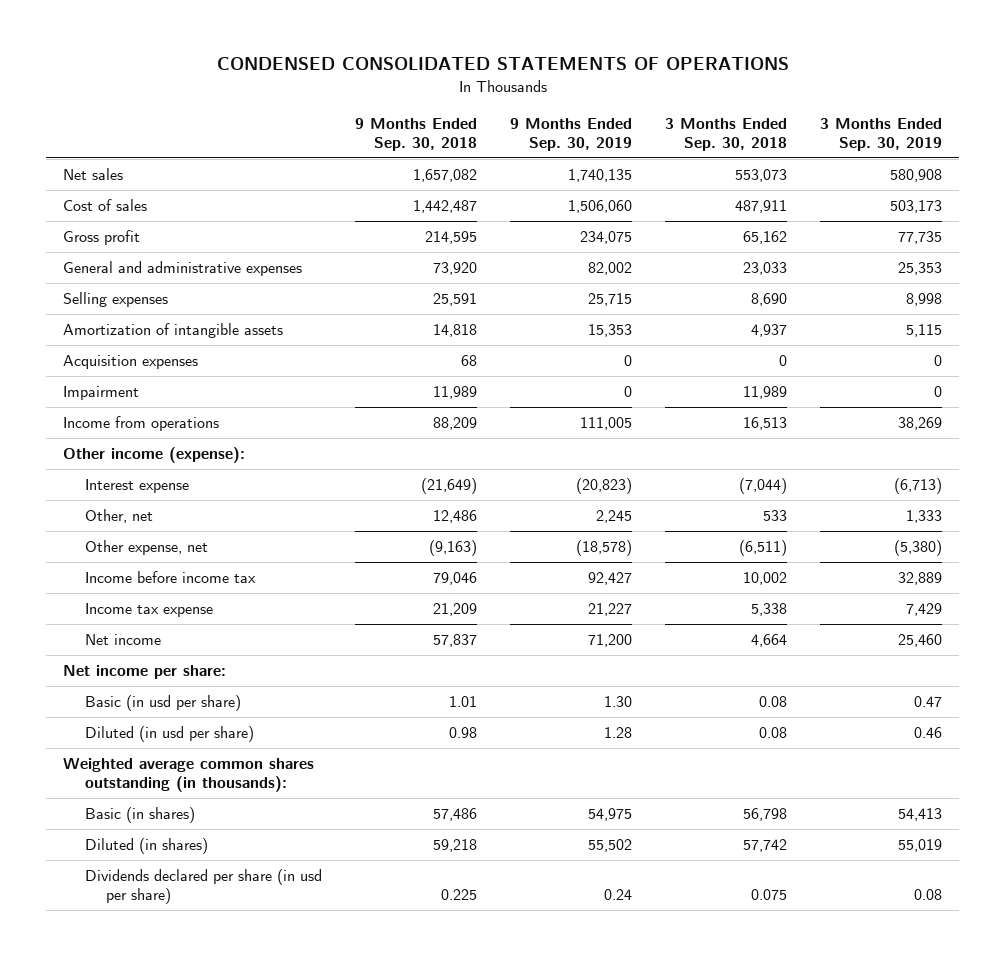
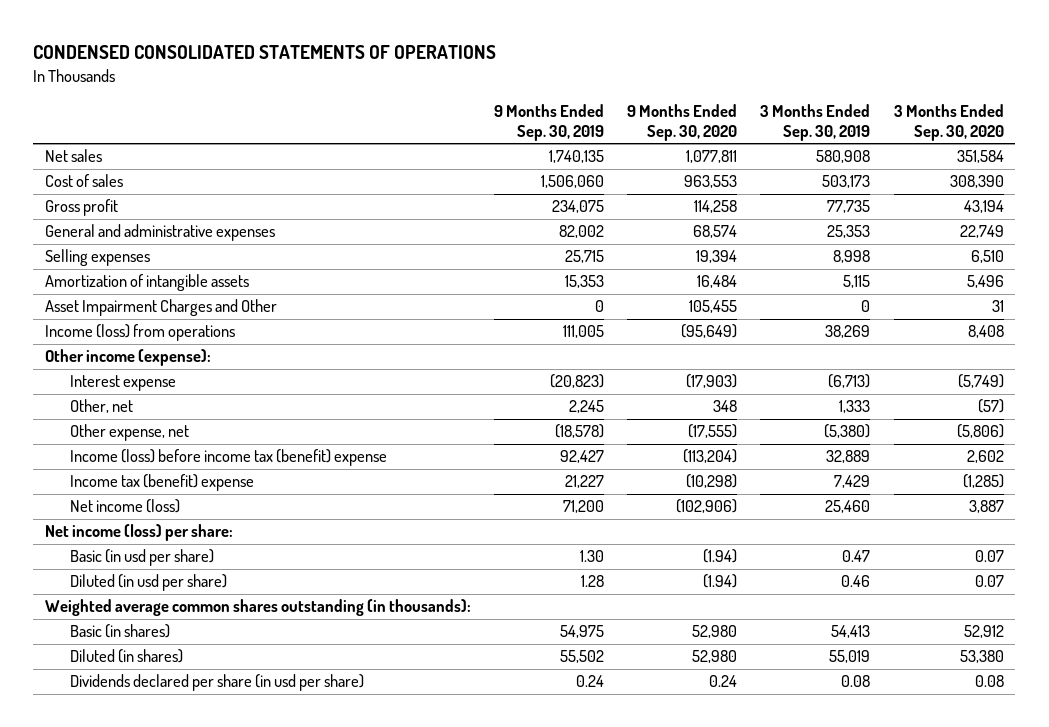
[354,117,477,151] 9 Months Ended Sep. 30, 2018 -> none
[665,117,788,151] 3 Months Ended Sep. 30, 2018 -> none
none -> [627,103,738,142] 9 Months Ended Sep. 30, 2020
none -> [893,103,1004,142] 3 Months Ended Sep. 30, 2020
[62,355,198,370] Acquisition expenses -> none
[62,386,139,401] Impairment -> none
none -> [44,299,277,317] Asset Impairment Charges and Other
[62,416,219,432] Income from operations -> [44,324,235,342] Income (loss) from operations
[84,571,256,584] Income before income tax -> [70,449,388,467] Income (loss) before income tax (benefit) expense
[84,603,213,618] Income tax expense -> [70,474,255,492] Income tax (benefit) expense
[84,634,161,646] Net income -> [70,499,181,514] Net income (loss)
[62,665,226,680] Net income per share: -> [44,524,233,542] Net income (loss) per share:

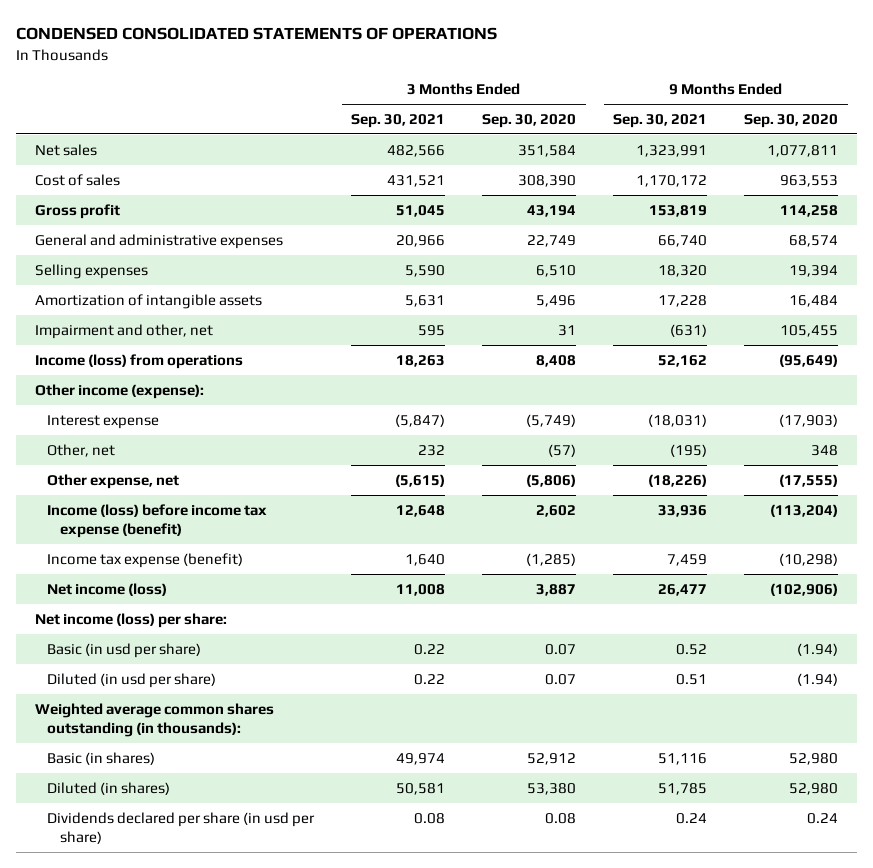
[494,103,605,142] 9 Months Ended Sep. 30, 2019 -> none
[760,103,871,142] 3 Months Ended Sep. 30, 2019 -> none
none -> [351,113,446,128] Sep. 30, 2021
none -> [613,113,708,128] Sep. 30, 2021
[44,299,277,317] Asset Impairment Charges and Other -> [34,323,213,339] Impairment and other, net
[70,449,388,467] Income (loss) before income tax (benefit) expense -> [47,503,268,539] Income (loss) before income tax expense (benefit)
[70,474,255,492] Income tax (benefit) expense -> [47,552,244,568] Income tax expense (benefit)

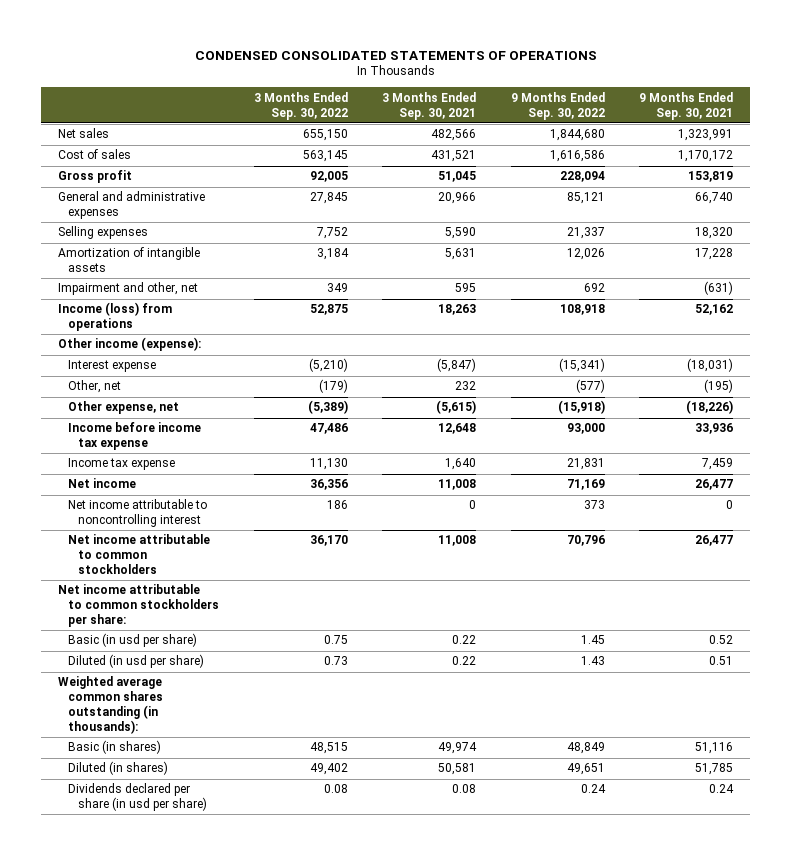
[482,113,577,128] Sep. 30, 2020 -> none
[744,113,839,128] Sep. 30, 2020 -> none
none -> [253,91,348,120] 3 Months Ended Sep. 30, 2022
none -> [510,91,605,120] 9 Months Ended Sep. 30, 2022
[47,503,268,539] Income (loss) before income tax expense (benefit) -> [68,422,202,451] Income before income tax expense
[47,552,244,568] Income tax expense (benefit) -> [68,458,176,471] Income tax expense
none -> [68,478,137,489] Net income
none -> [68,499,208,528] Net income attributable to noncontrolling interest
[47,582,168,596] Net income (loss) -> [68,534,211,575] Net income attributable to common stockholders
[34,612,227,628] Net income (loss) per share: -> [58,584,220,628] Net income attributable to common stockholders per share:

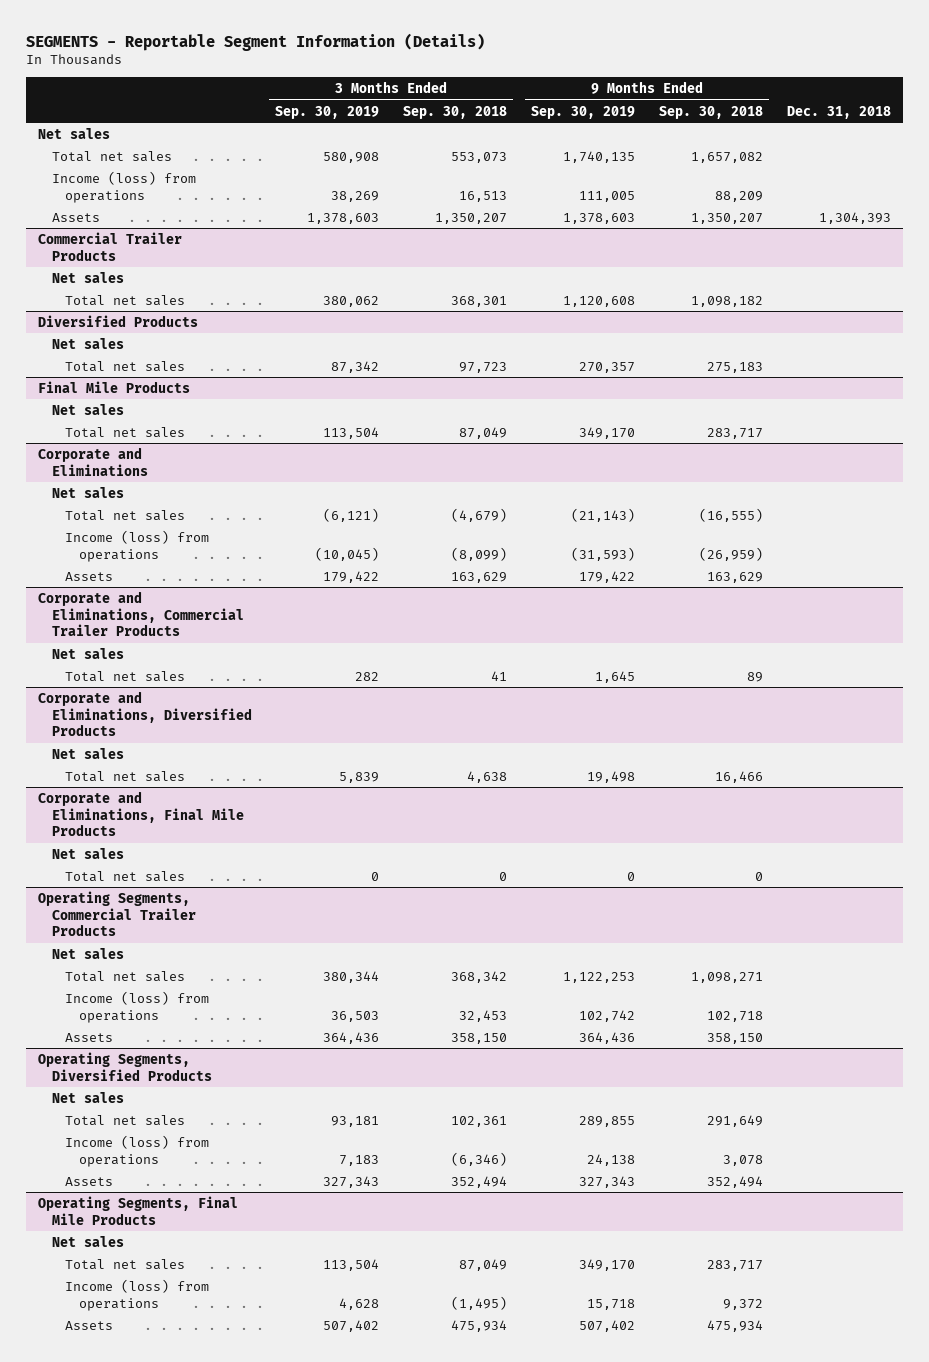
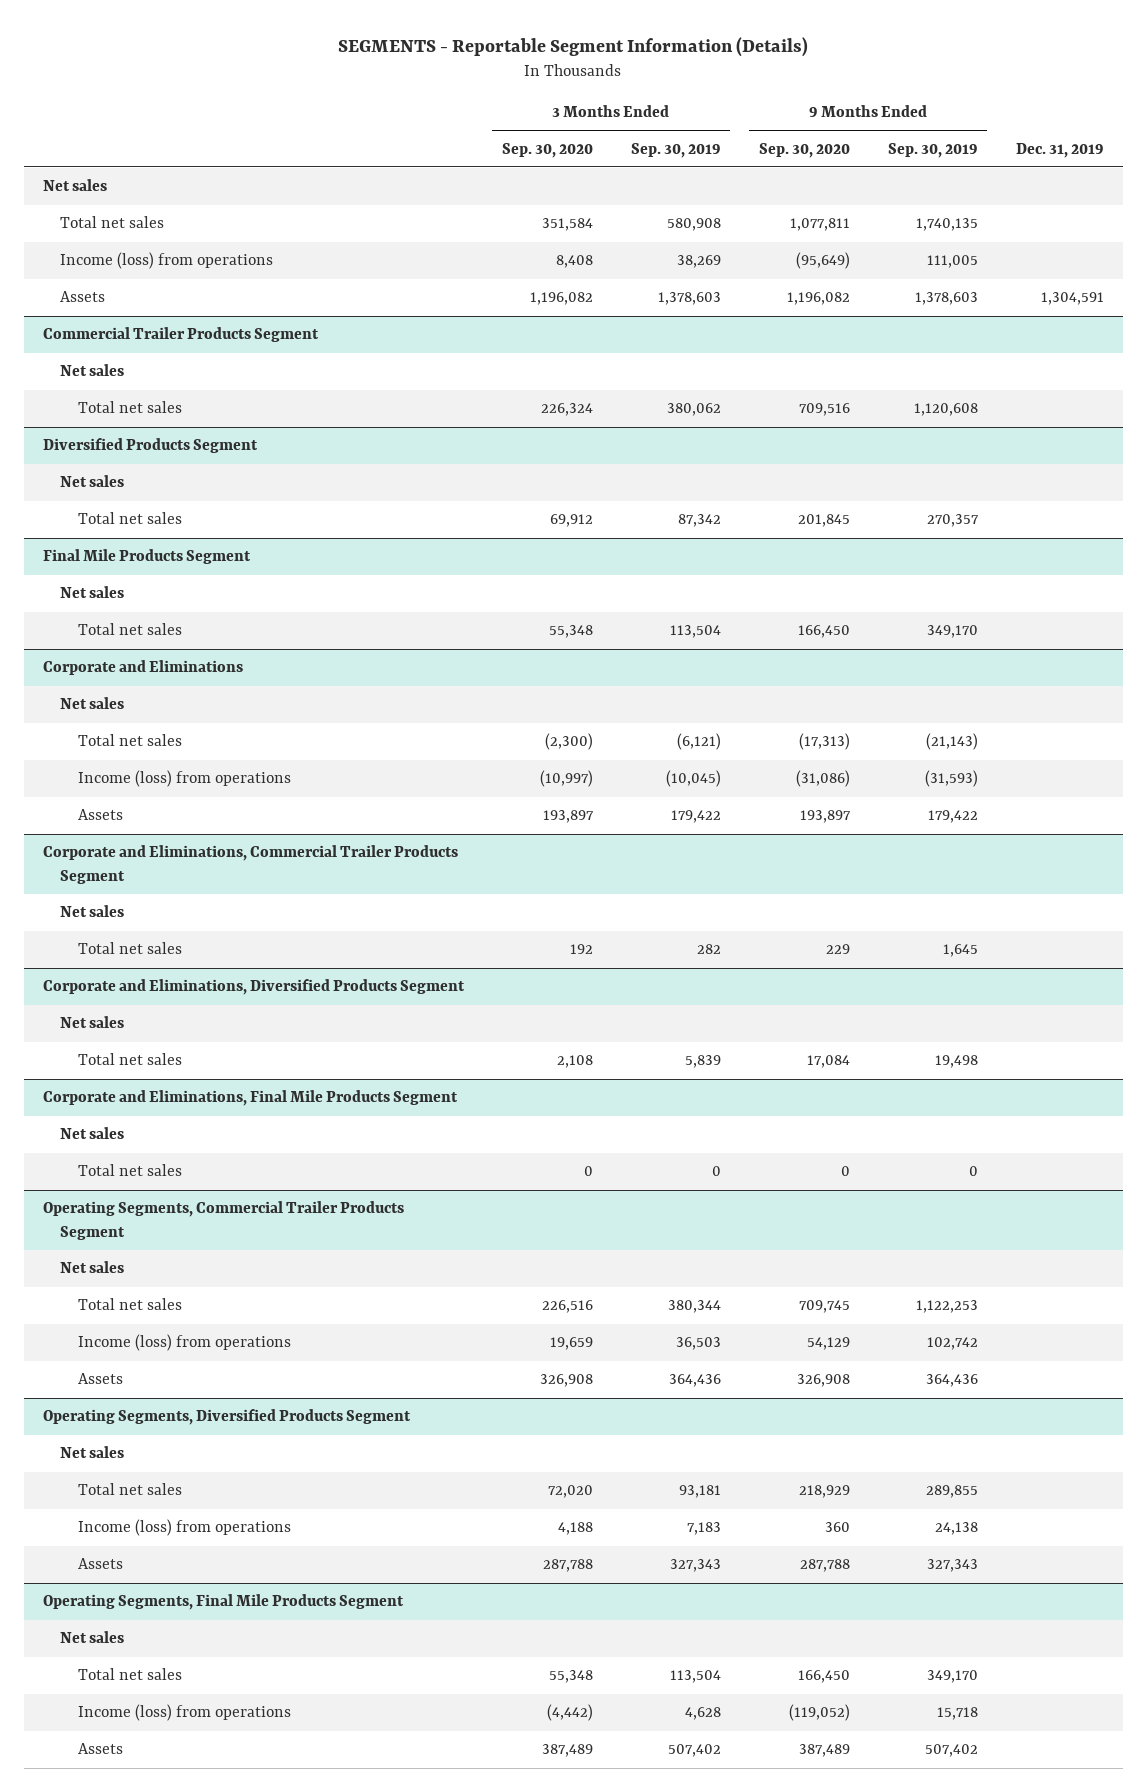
[403,105,508,119] Sep. 30, 2018 -> none
[659,105,764,119] Sep. 30, 2018 -> none
[787,105,892,119] Dec. 31, 2018 -> none
none -> [501,142,593,158] Sep. 30, 2020
none -> [758,142,850,158] Sep. 30, 2020
none -> [1015,142,1104,158] Dec. 31, 2019
[38,231,183,261] Commercial Trailer Products -> [42,327,319,343] Commercial Trailer Products Segment
[38,314,199,327] Diversified Products -> [42,438,258,454] Diversified Products Segment
[38,380,191,393] Final Mile Products -> [42,549,251,565] Final Mile Products Segment
[38,590,244,637] Corporate and Eliminations, Commercial Trailer Products -> [42,845,458,884] Corporate and Eliminations, Commercial Trailer Products Segment
[38,690,252,737] Corporate and Eliminations, Diversified Products -> [42,979,465,996] Corporate and Eliminations, Diversified Products Segment
[38,790,244,837] Corporate and Eliminations, Final Mile Products -> [42,1090,458,1107] Corporate and Eliminations, Final Mile Products Segment
[38,890,196,937] Operating Segments, Commercial Trailer Products -> [42,1201,404,1240] Operating Segments, Commercial Trailer Products Segment
[38,1051,212,1081] Operating Segments, Diversified Products -> [42,1409,411,1426] Operating Segments, Diversified Products Segment
[38,1195,239,1225] Operating Segments, Final Mile Products -> [42,1594,404,1611] Operating Segments, Final Mile Products Segment

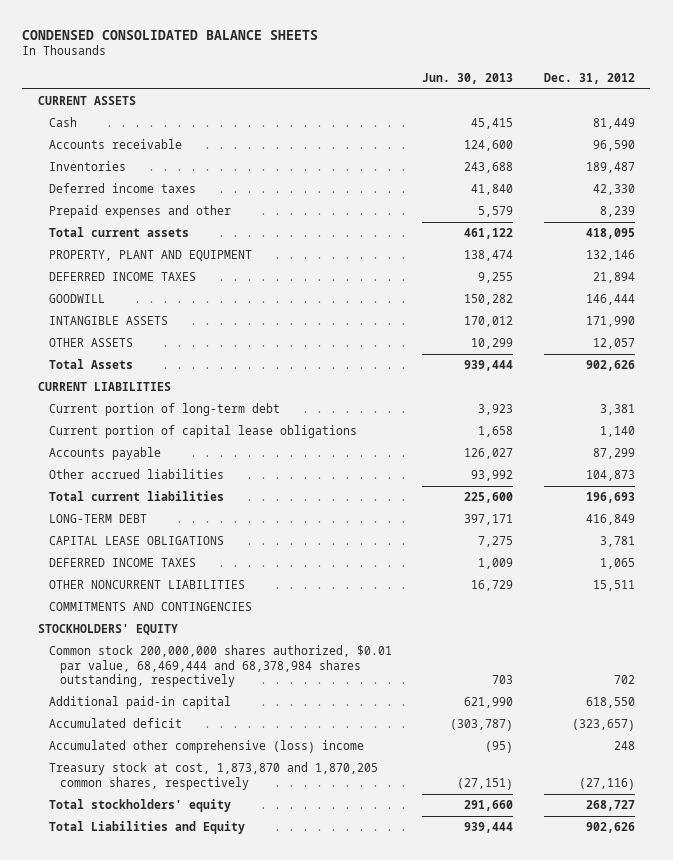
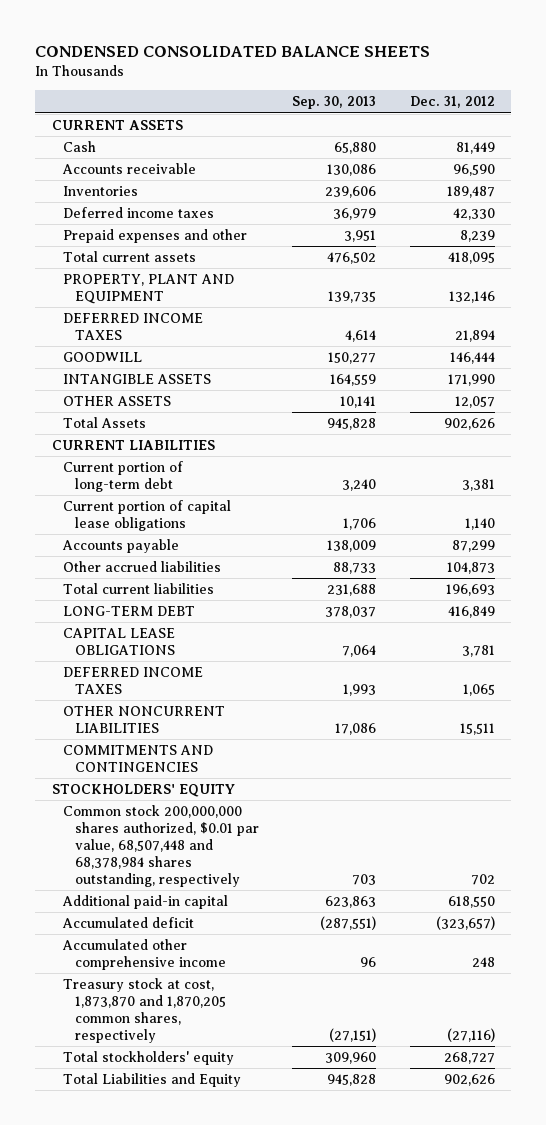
[422,72,514,84] Jun. 30, 2013 -> none
none -> [292,96,377,110] Sep. 30, 2013
[48,645,392,688] Common stock 200,000,000 shares authorized, $0.01 par value, 68,469,444 and 68,378,984 shares outstanding, respectively -> [63,804,259,887] Common stock 200,000,000 shares authorized, $0.01 par value, 68,507,448 and 68,378,984 shares outstanding, respectively
[48,740,364,754] Accumulated other comprehensive (loss) income -> [62,938,226,970] Accumulated other comprehensive income

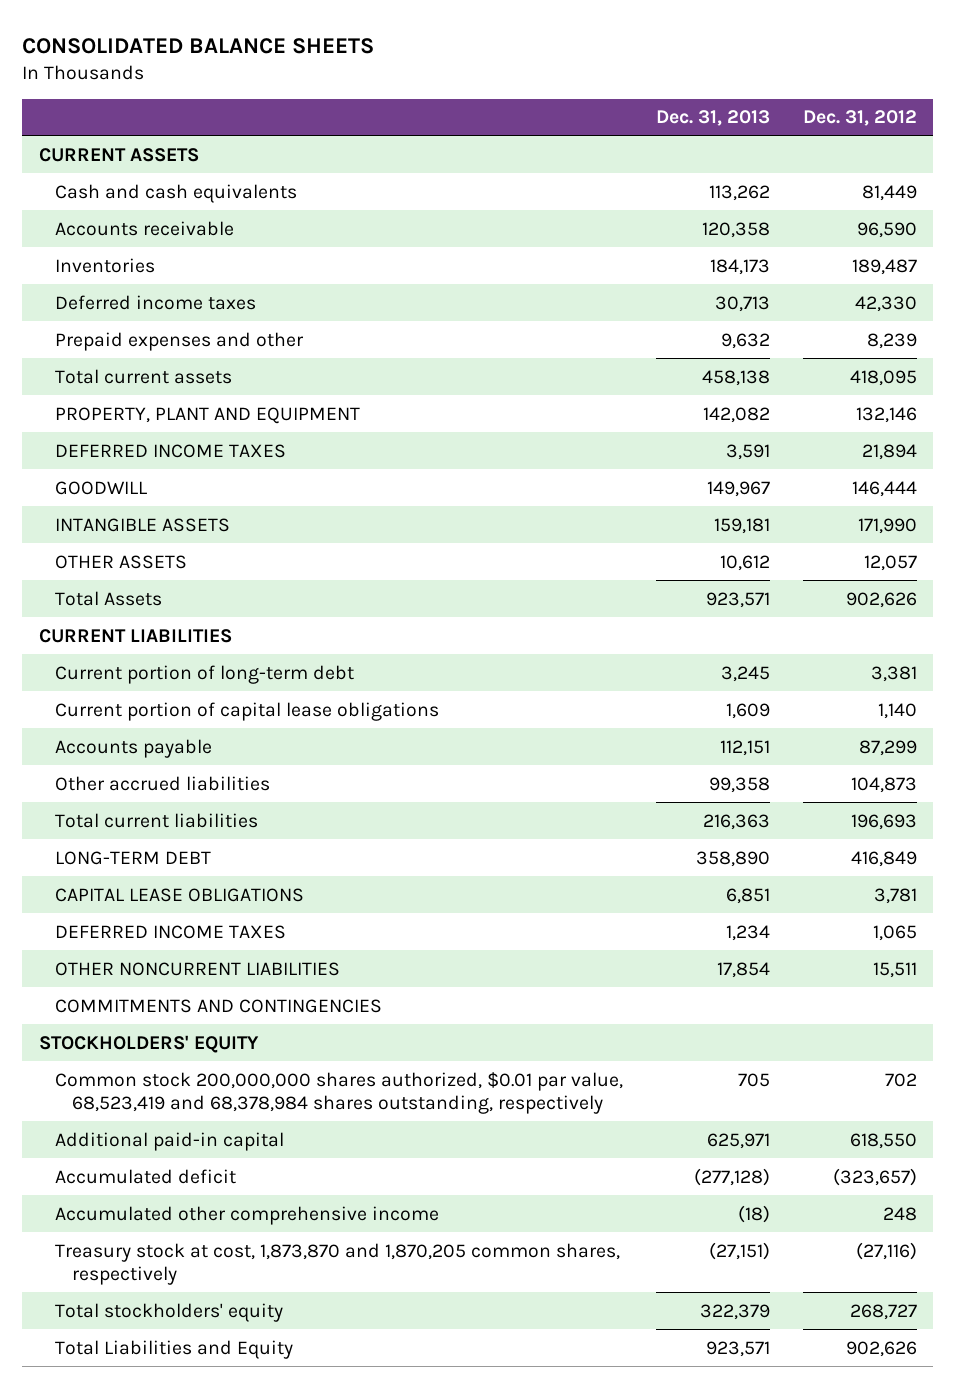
[34,45,430,57] CONDENSED CONSOLIDATED BALANCE SHEETS -> [22,37,375,54] CONSOLIDATED BALANCE SHEETS
[292,96,377,110] Sep. 30, 2013 -> none
none -> [655,110,770,127] Dec. 31, 2013
[63,140,97,152] Cash -> [55,183,298,203] Cash and cash equivalents
[63,804,259,887] Common stock 200,000,000 shares authorized, $0.01 par value, 68,507,448 and 68,378,984 shares outstanding, respectively -> [55,1071,624,1114] Common stock 200,000,000 shares authorized, $0.01 par value, 68,523,419 and 68,378,984 shares outstanding, respectively

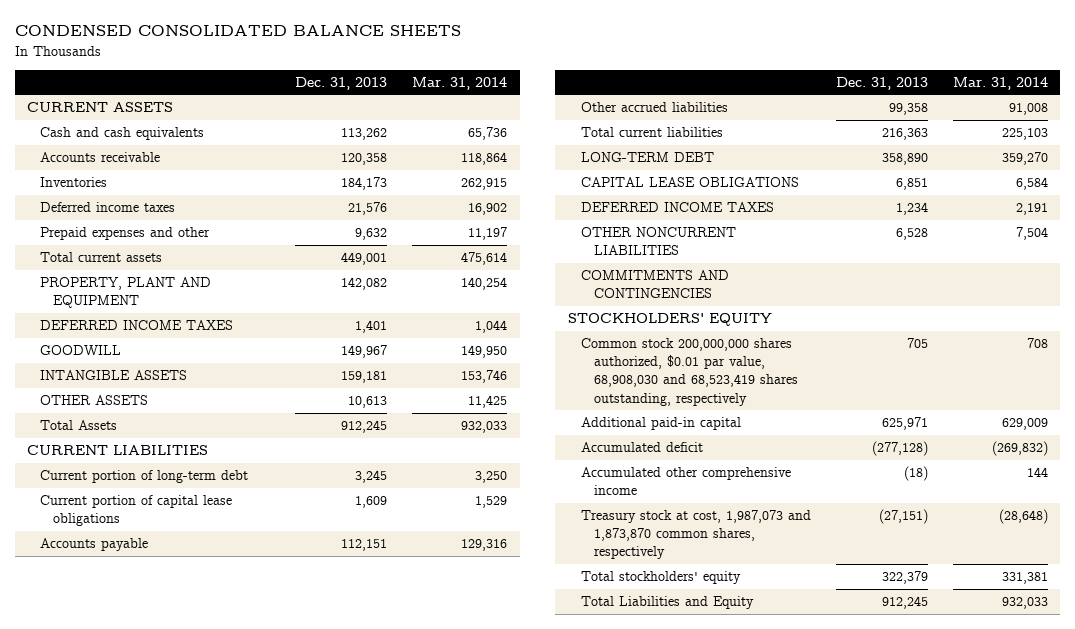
[22,37,375,54] CONSOLIDATED BALANCE SHEETS -> [14,25,461,37] CONDENSED CONSOLIDATED BALANCE SHEETS
[802,110,917,127] Dec. 31, 2012 -> none
none -> [412,76,508,90] Mar. 31, 2014
[714,295,770,312] 30,713 -> [348,202,388,216] 21,576
[701,369,770,386] 458,138 -> [341,252,388,266] 449,001
[725,443,770,460] 3,591 -> [355,320,388,334] 1,401
[719,554,770,571] 10,612 -> [348,396,388,409] 10,613
[705,591,770,608] 923,571 -> [341,420,388,434] 912,245
[716,961,770,978] 17,854 -> [895,228,928,241] 6,528
[55,1071,624,1114] Common stock 200,000,000 shares authorized, $0.01 par value, 68,523,419 and 68,378,984 shares outstanding, respectively -> [580,338,798,406] Common stock 200,000,000 shares authorized, $0.01 par value, 68,908,030 and 68,523,419 shares outstanding, respectively
[55,1242,621,1285] Treasury stock at cost, 1,873,870 and 1,870,205 common shares, respectively -> [580,510,811,560] Treasury stock at cost, 1,987,073 and 1,873,870 common shares, respectively
[705,1340,770,1357] 923,571 -> [881,596,928,610] 912,245

